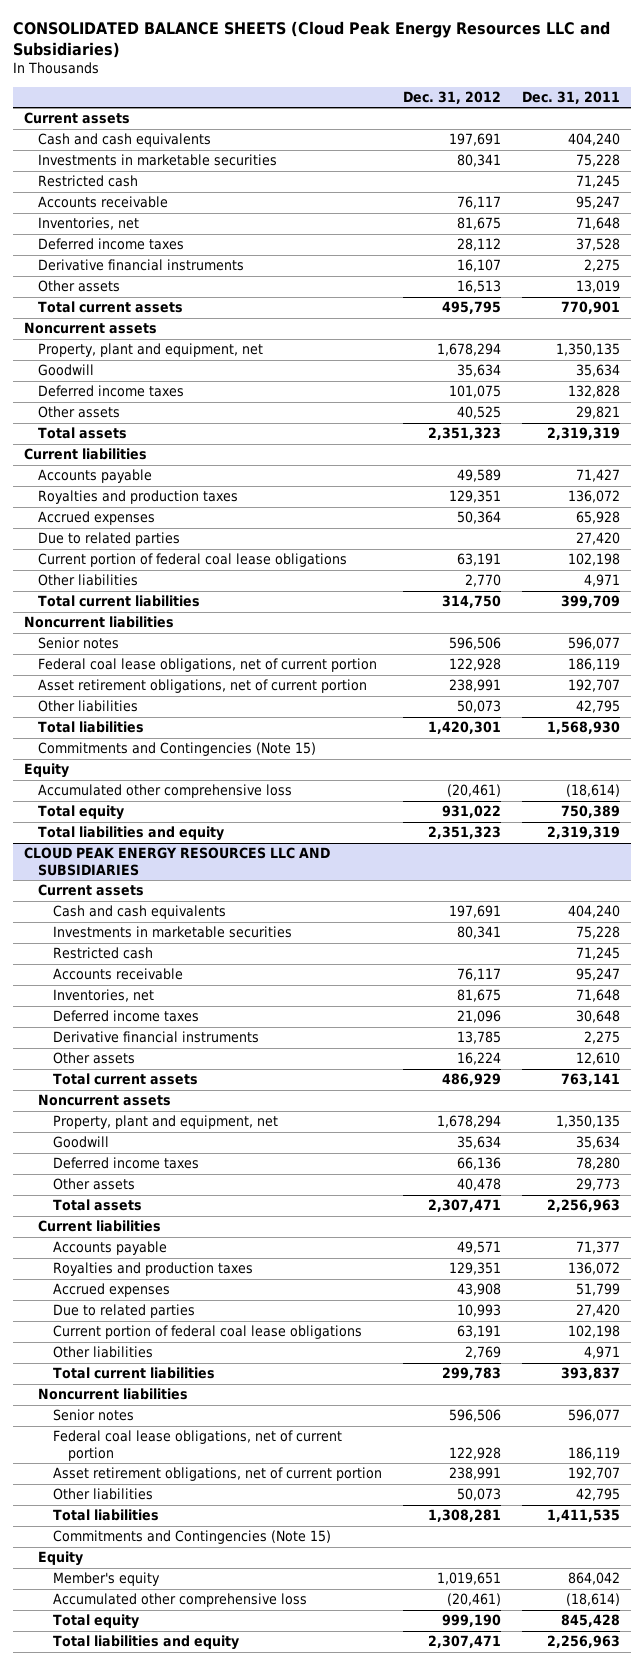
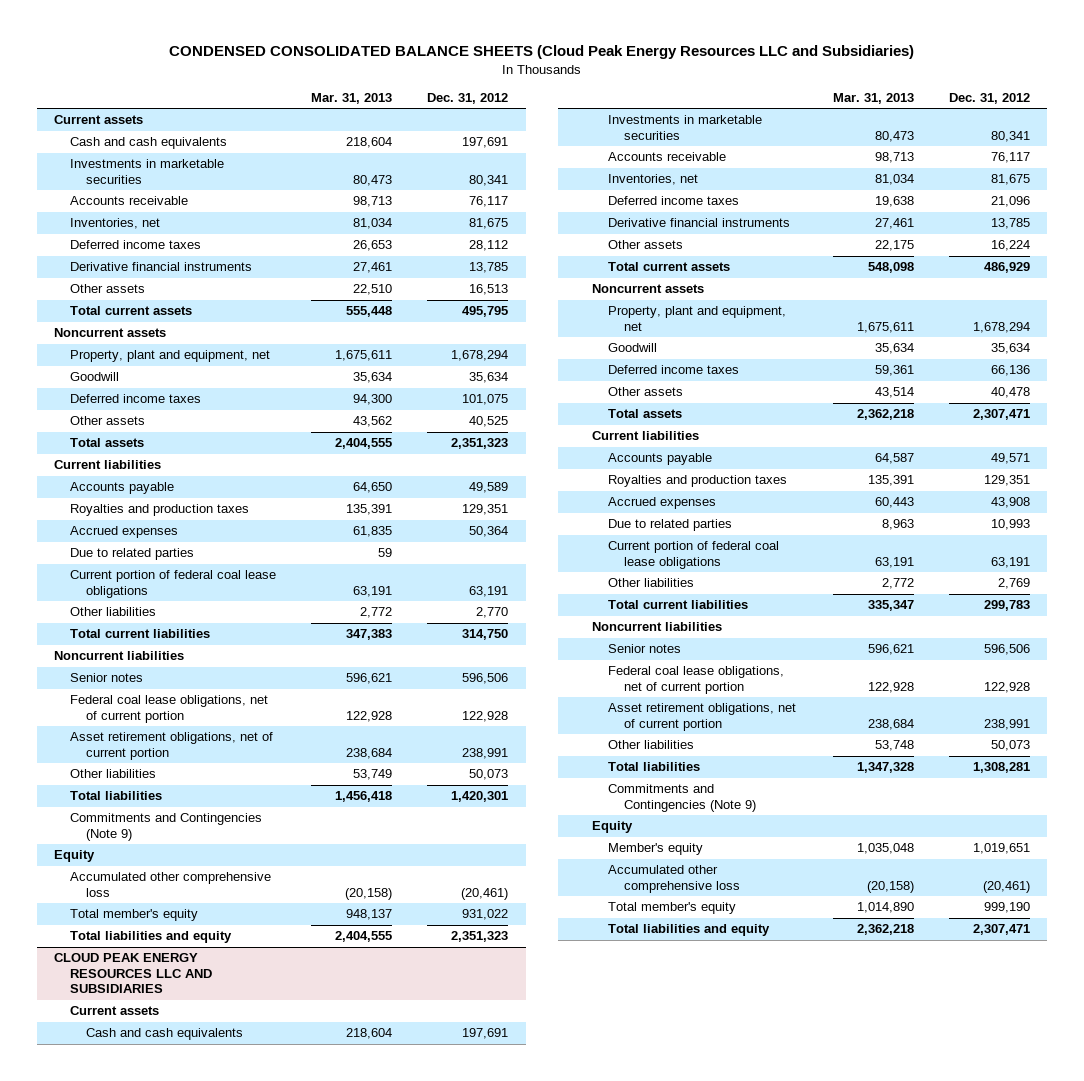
[13,21,611,59] CONSOLIDATED BALANCE SHEETS (Cloud Peak Energy Resources LLC and Subsidiaries) -> [168,45,914,60] CONDENSED CONSOLIDATED BALANCE SHEETS (Cloud Peak Energy Resources LLC and Subsidiaries)
[522,91,621,105] Dec. 31, 2011 -> none
none -> [311,92,393,104] Mar. 31, 2013
[38,175,139,188] Restricted cash -> none
[457,259,502,273] 16,107 -> [469,262,509,274] 13,785
[38,742,317,757] Commitments and Contingencies (Note 15) -> [70,813,263,841] Commitments and Contingencies (Note 9)
[38,805,125,821] Total equity -> [70,909,199,922] Total member's equity
[53,947,154,960] Restricted cash -> none
[53,1530,332,1545] Commitments and Contingencies (Note 15) -> [607,784,756,812] Commitments and Contingencies (Note 9)
[53,1614,140,1630] Total equity -> [607,902,736,915] Total member's equity

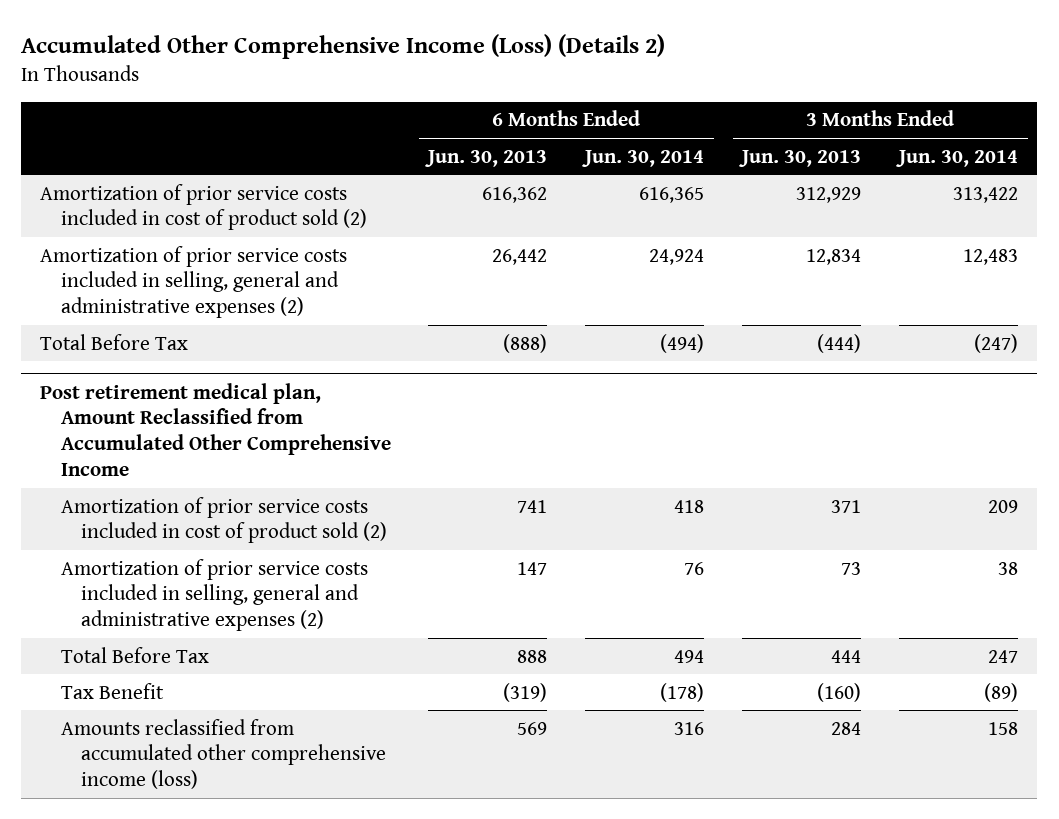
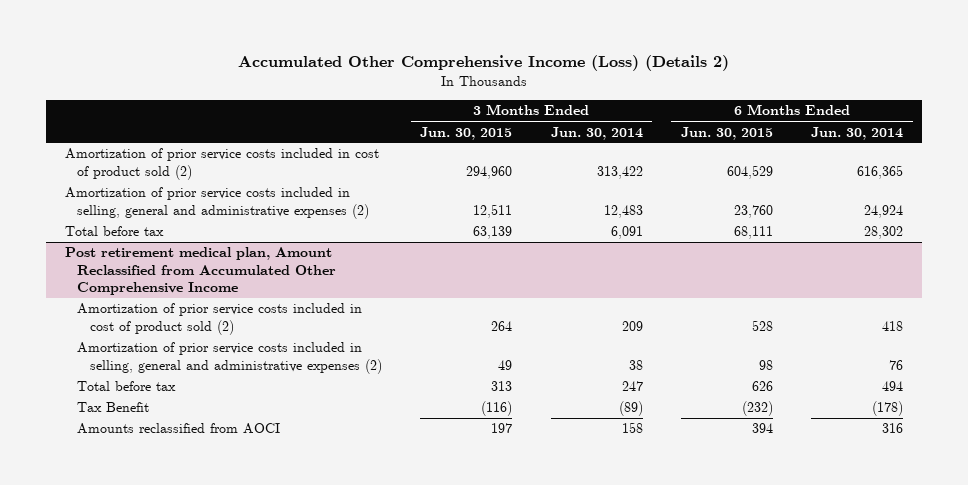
[425,149,548,167] Jun. 30, 2013 -> none
[739,149,862,167] Jun. 30, 2013 -> none
none -> [420,126,513,140] Jun. 30, 2015
none -> [680,126,773,140] Jun. 30, 2015
[40,333,189,350] Total Before Tax -> [64,226,164,237] Total before tax
[660,333,705,353] (494) -> [864,226,904,240] 28,302
[974,333,1019,353] (247) -> [610,226,643,240] 6,091
[60,646,209,663] Total Before Tax -> [77,381,177,392] Total before tax
[60,718,386,790] Amounts reclassified from accumulated other comprehensive income (loss) -> [77,423,281,435] Amounts reclassified from AOCI

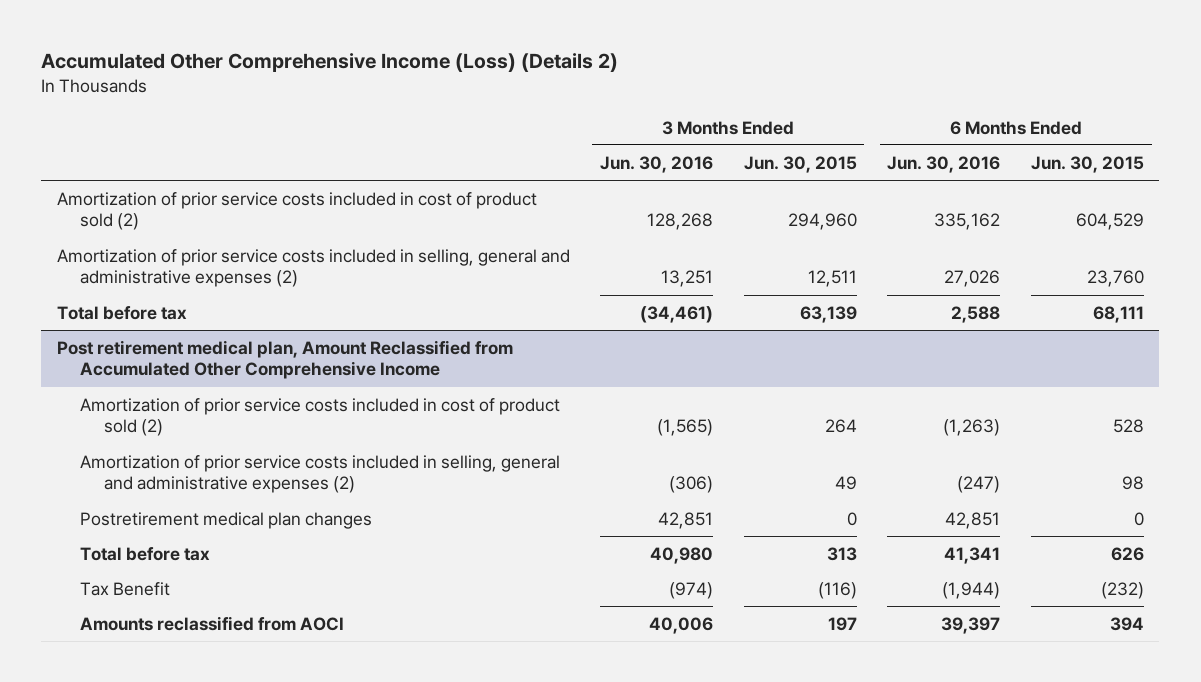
[550,126,643,140] Jun. 30, 2014 -> none
[811,126,904,140] Jun. 30, 2014 -> none
none -> [600,155,714,173] Jun. 30, 2016
none -> [887,155,1001,173] Jun. 30, 2016
none -> [80,511,373,529] Postretirement medical plan changes

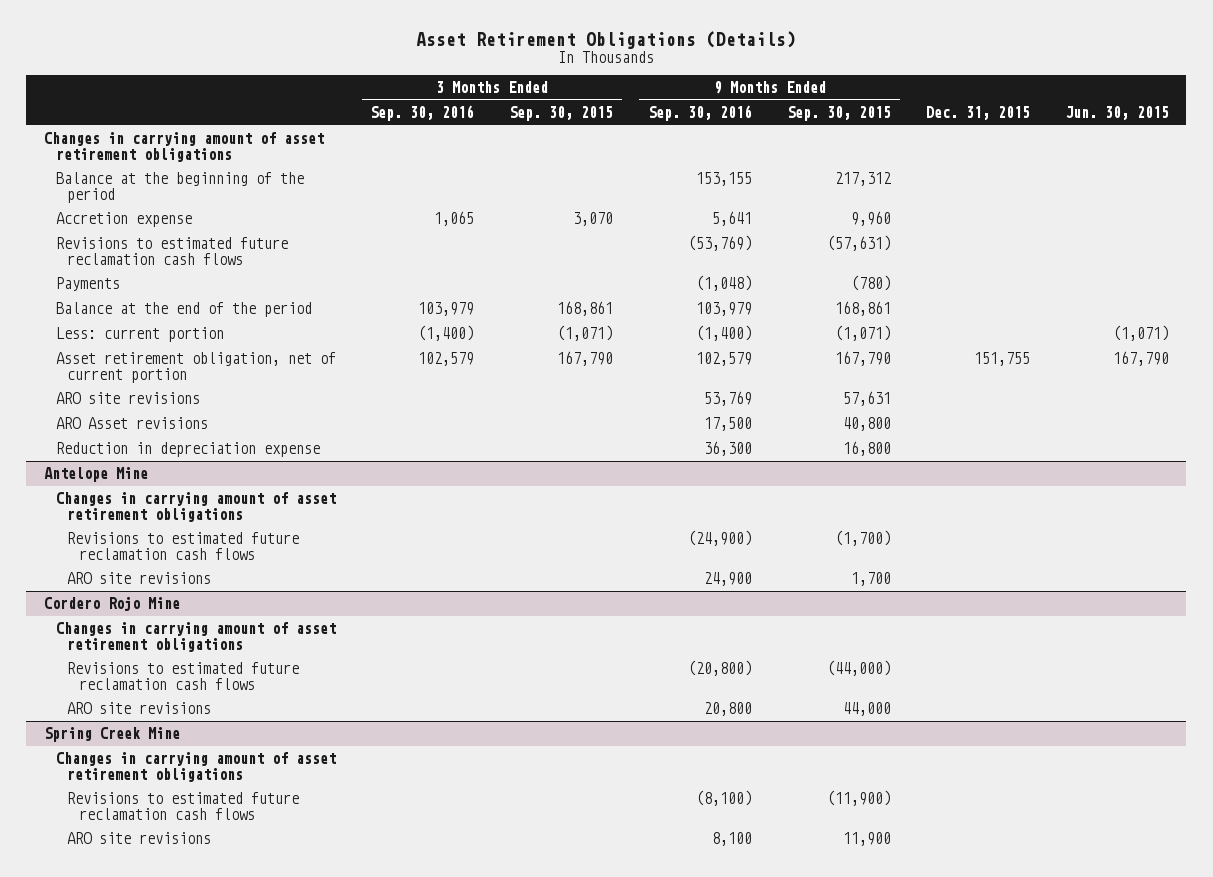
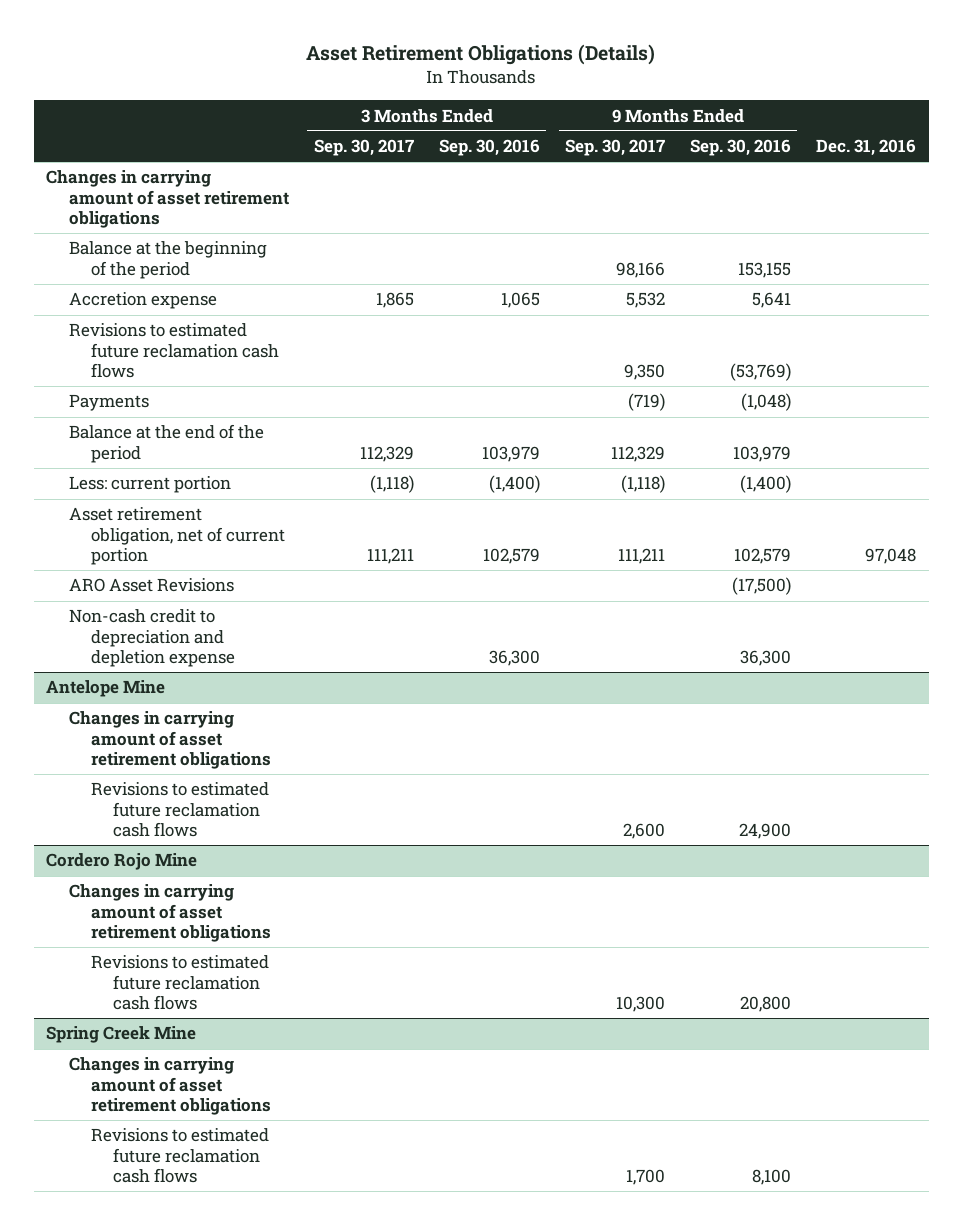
[509,106,614,122] Sep. 30, 2015 -> none
[786,106,891,122] Sep. 30, 2015 -> none
[925,106,1030,121] Dec. 31, 2015 -> none
[1064,106,1169,121] Jun. 30, 2015 -> none
none -> [313,139,414,157] Sep. 30, 2017
none -> [564,139,665,157] Sep. 30, 2017
none -> [816,139,917,157] Dec. 31, 2016
[55,392,200,405] ARO site revisions -> none
[55,442,320,458] Reduction in depreciation expense -> none
[55,417,208,430] ARO Asset revisions -> [68,578,234,593] ARO Asset Revisions
[704,417,753,432] 17,500 -> [732,577,792,596] (17,500)
none -> [68,609,235,667] Non-cash credit to depreciation and depletion expense
[67,572,212,585] ARO site revisions -> none
[688,530,753,547] (24,900) -> [739,822,792,839] 24,900
[67,702,212,715] ARO site revisions -> none
[688,660,753,677] (20,800) -> [740,995,792,1012] 20,800
[67,832,212,845] ARO site revisions -> none
[696,790,753,807] (8,100) -> [752,1168,792,1185] 8,100

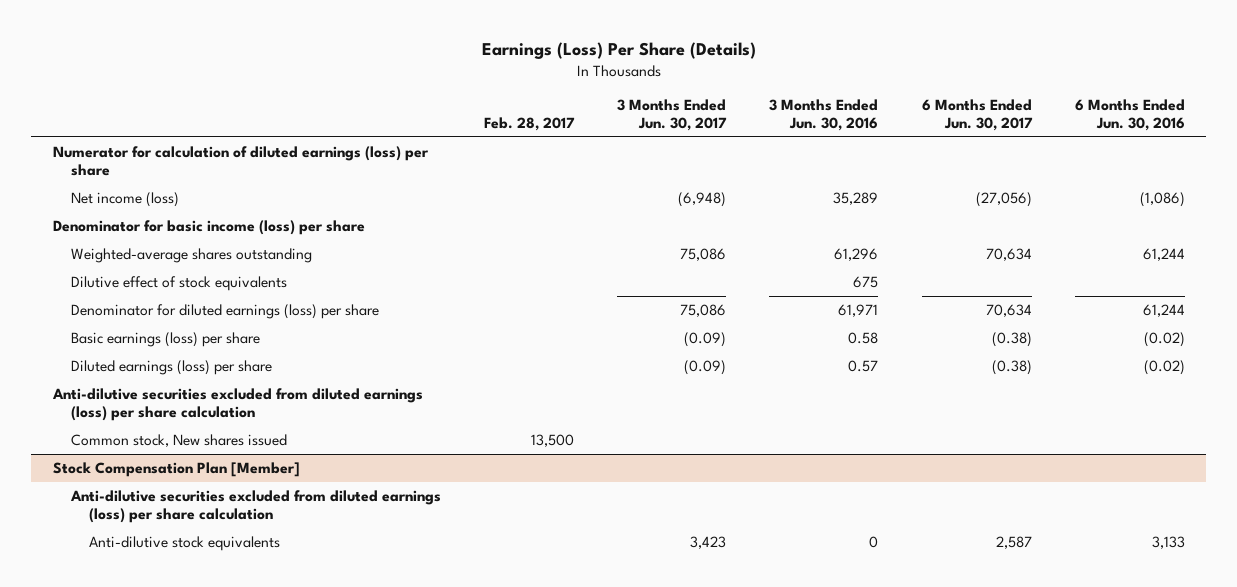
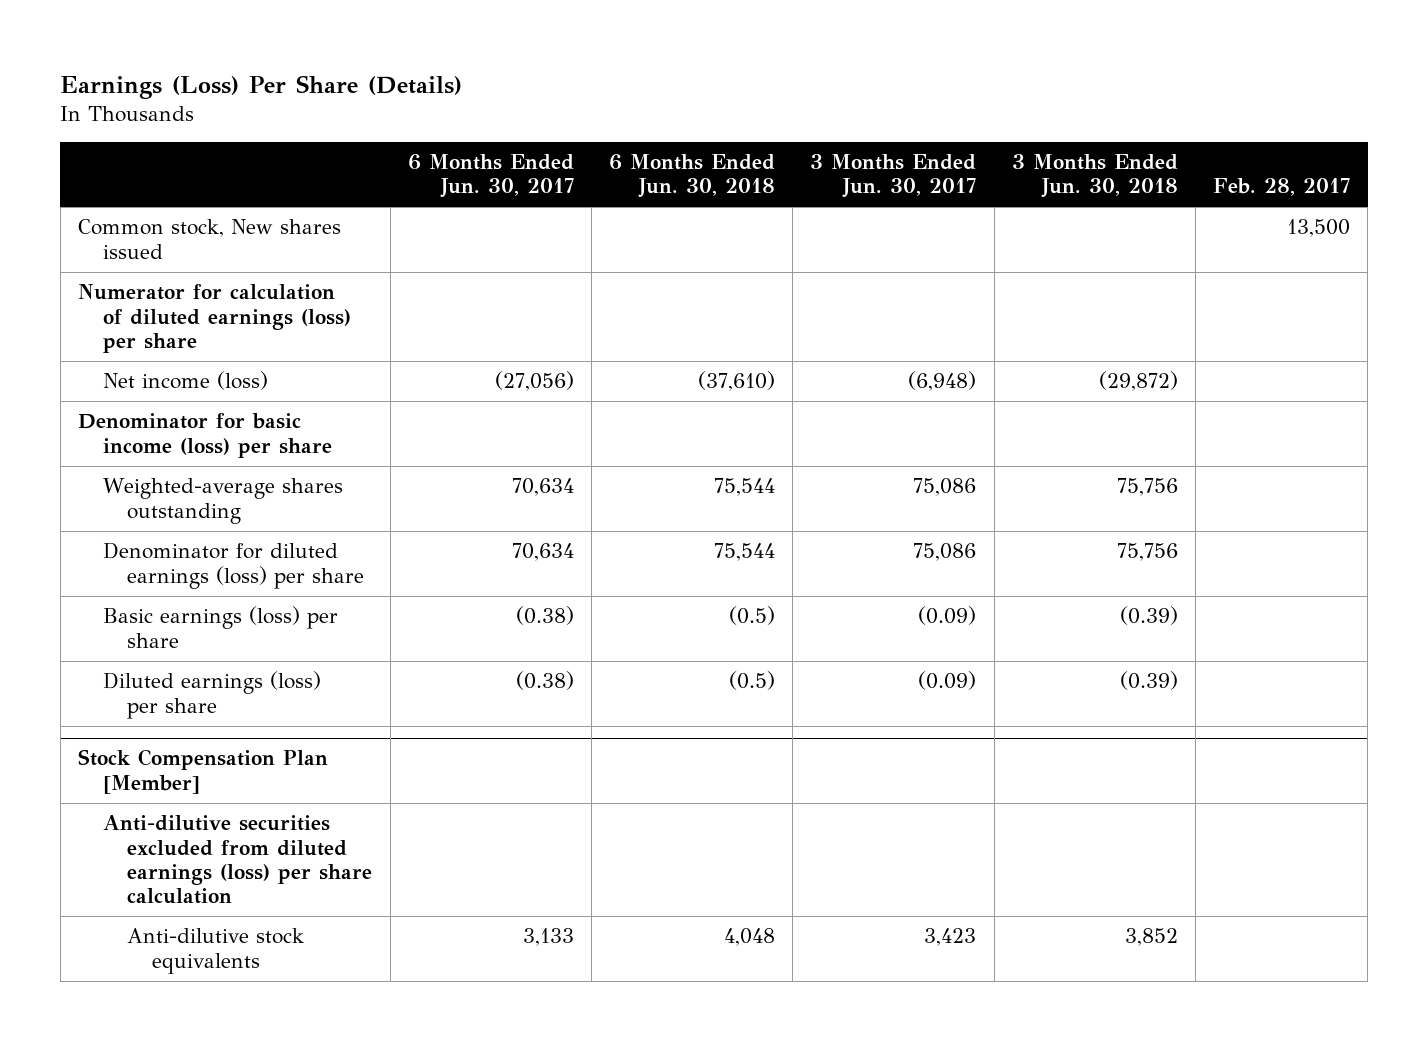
[769,99,879,132] 3 Months Ended Jun. 30, 2016 -> none
[1074,99,1185,132] 6 Months Ended Jun. 30, 2016 -> none
none -> [609,154,776,199] 6 Months Ended Jun. 30, 2018
none -> [1011,154,1178,199] 3 Months Ended Jun. 30, 2018
[70,434,287,448] Common stock, New shares issued -> [77,219,341,259] Common stock, New shares issued
[70,276,287,292] Dilutive effect of stock equivalents -> none
[51,388,423,421] Anti-dilutive securities excluded from diluted earnings (loss) per share calculation -> none
[995,536,1032,550] 2,587 -> [522,928,574,947] 3,133

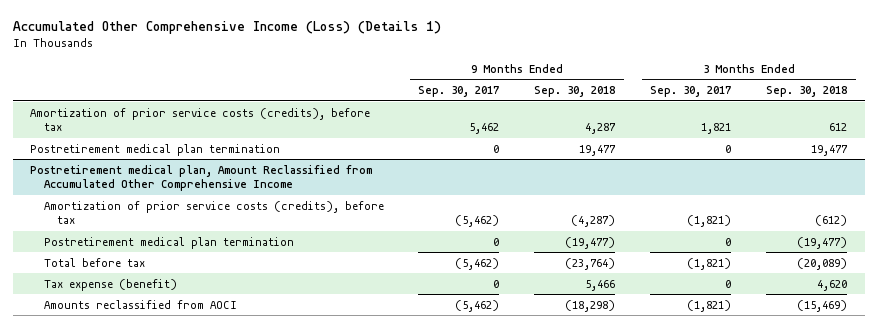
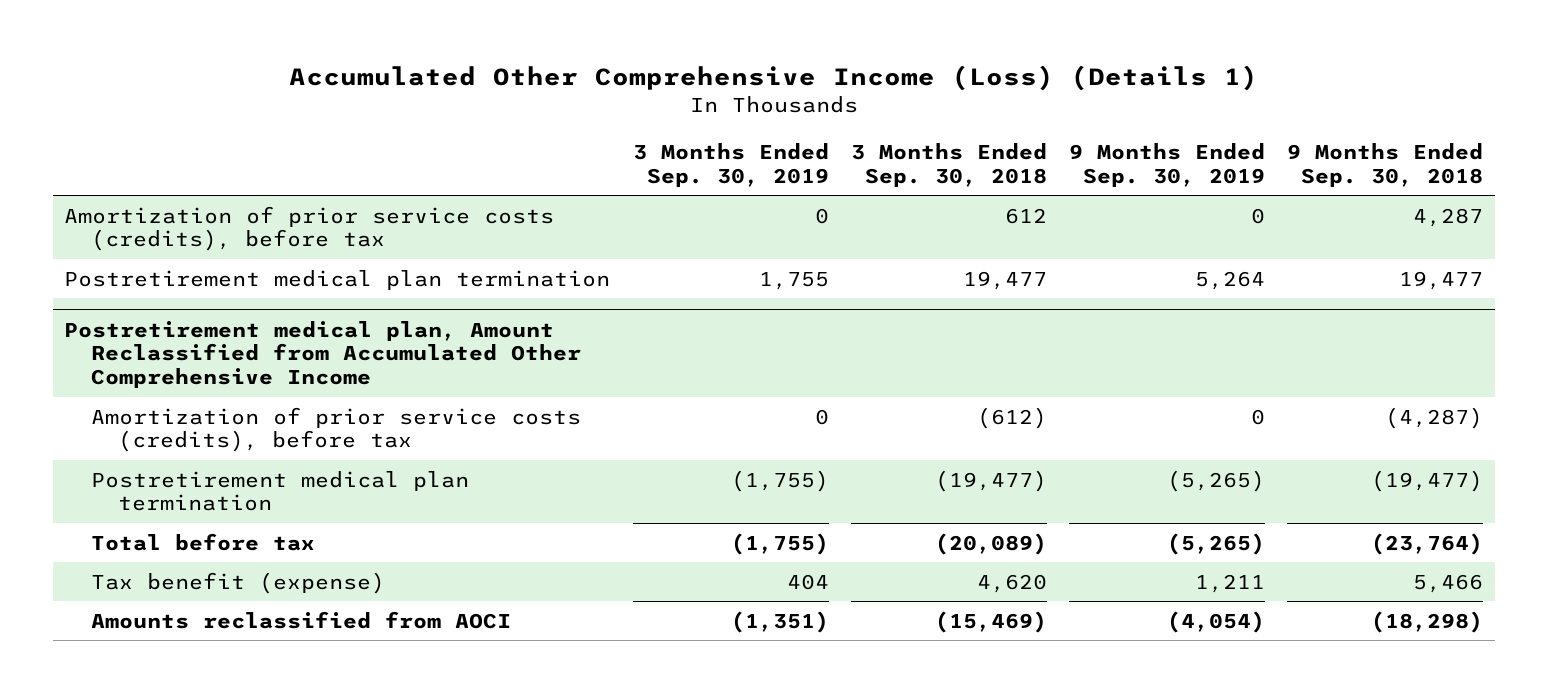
[418,86,500,98] Sep. 30, 2017 -> none
[650,86,732,98] Sep. 30, 2017 -> none
none -> [632,142,829,187] 3 Months Ended Sep. 30, 2019
none -> [1069,142,1266,187] 9 Months Ended Sep. 30, 2019
[43,278,177,291] Tax expense (benefit) -> [91,571,386,594] Tax benefit (expense)

